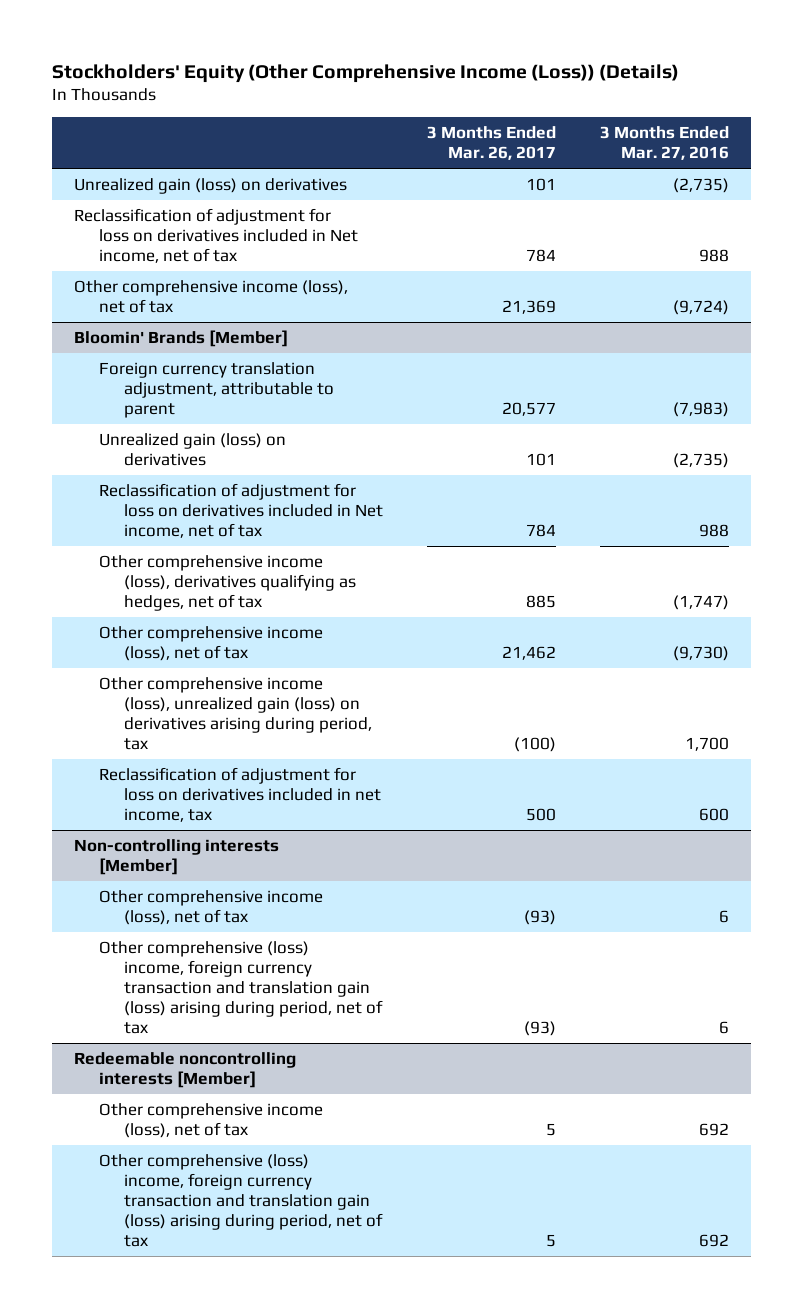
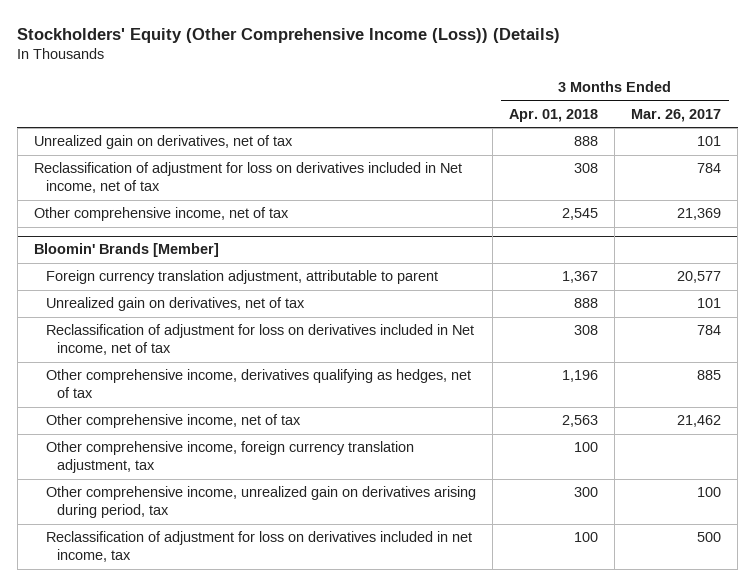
[599,126,729,161] 3 Months Ended Mar. 27, 2016 -> none
none -> [508,108,598,122] Apr. 01, 2018
[73,177,347,194] Unrealized gain (loss) on derivatives -> [34,135,294,150] Unrealized gain on derivatives, net of tax
[73,279,348,313] Other comprehensive income (loss), net of tax -> [34,207,290,222] Other comprehensive income, net of tax
[98,432,286,466] Unrealized gain (loss) on derivatives -> [45,297,305,312] Unrealized gain on derivatives, net of tax
[98,554,356,611] Other comprehensive income (loss), derivatives qualifying as hedges, net of tax -> [45,369,471,399] Other comprehensive income, derivatives qualifying as hedges, net of tax
[98,625,323,661] Other comprehensive income (loss), net of tax -> [45,414,301,429] Other comprehensive income, net of tax
none -> [45,441,414,474] Other comprehensive income, foreign currency translation adjustment, tax
[98,676,372,750] Other comprehensive income (loss), unrealized gain (loss) on derivatives arising during period, tax -> [45,486,476,519] Other comprehensive income, unrealized gain on derivatives arising during period, tax
[513,736,556,752] (100) -> [697,487,722,498] 100
[73,838,279,875] Non-controlling interests [Member] -> none
[98,889,323,925] Other comprehensive income (loss), net of tax -> none
[98,940,383,1034] Other comprehensive (loss) income, foreign currency transaction and translation gain (loss) arising during period, net of tax -> none
[73,1051,296,1088] Redeemable noncontrolling interests [Member] -> none
[98,1102,323,1138] Other comprehensive income (loss), net of tax -> none
[98,1153,383,1247] Other comprehensive (loss) income, foreign currency transaction and translation gain (loss) arising during period, net of tax -> none

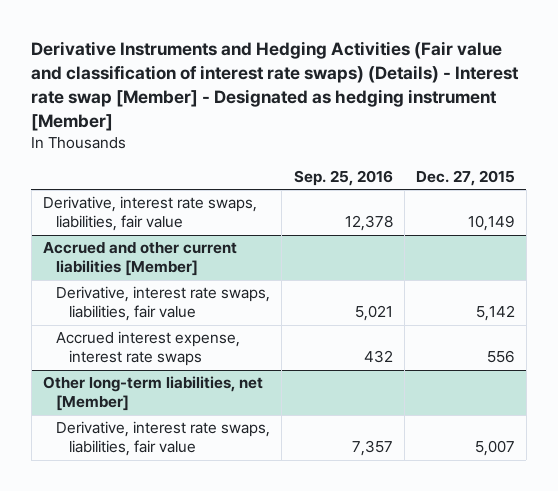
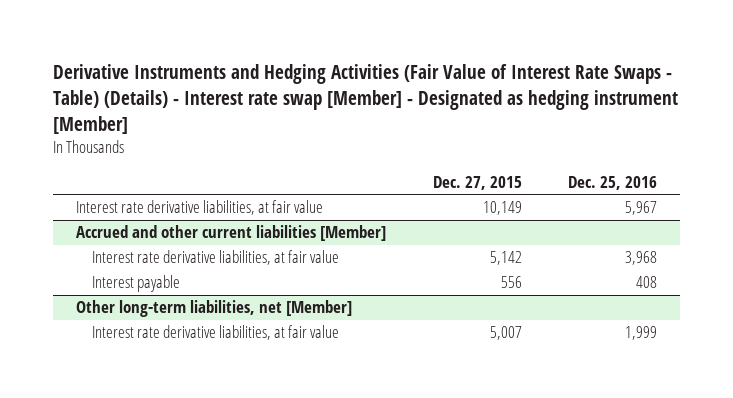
[31,41,520,132] Derivative Instruments and Hedging Activities (Fair value and classification of interest rate swaps) (Details) - Interest rate swap [Member] - Designated as hedging instrument [Member] -> [53,64,679,134] Derivative Instruments and Hedging Activities (Fair Value of Interest Rate Swaps - Table) (Details) - Interest rate swap [Member] - Designated as hedging instrument [Member]
[293,169,393,186] Sep. 25, 2016 -> none
none -> [567,175,657,190] Dec. 25, 2016
[43,196,258,232] Derivative, interest rate swaps, liabilities, fair value -> [76,200,324,216] Interest rate derivative liabilities, at fair value
[56,286,271,322] Derivative, interest rate swaps, liabilities, fair value -> [91,250,339,266] Interest rate derivative liabilities, at fair value
[56,331,241,367] Accrued interest expense, interest rate swaps -> [91,275,180,293] Interest payable
[56,421,271,457] Derivative, interest rate swaps, liabilities, fair value -> [91,325,339,341] Interest rate derivative liabilities, at fair value

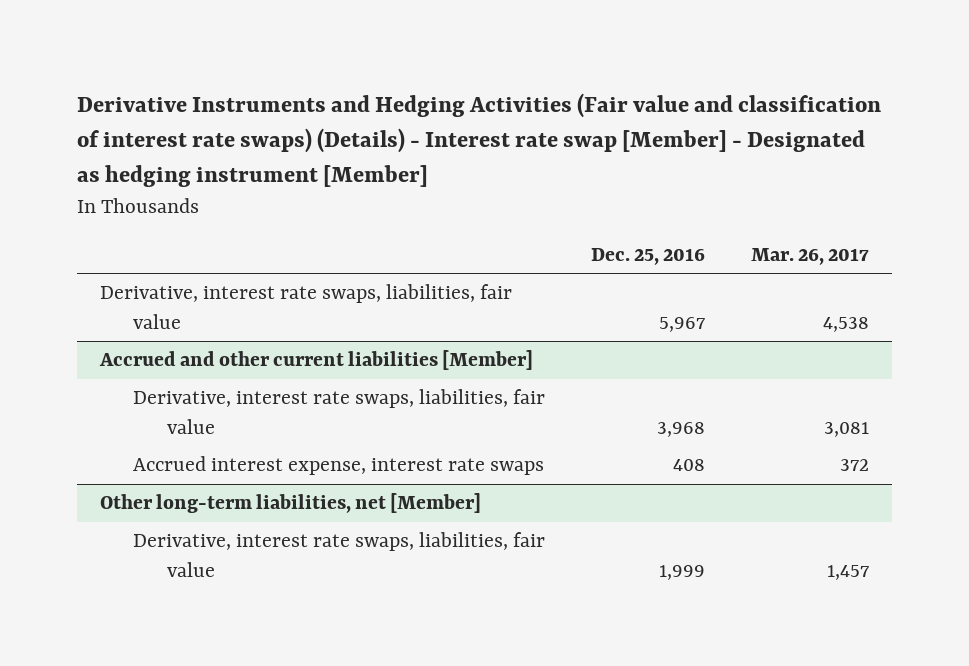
[53,64,679,134] Derivative Instruments and Hedging Activities (Fair Value of Interest Rate Swaps - Table) (Details) - Interest rate swap [Member] - Designated as hedging instrument [Member] -> [77,93,882,188] Derivative Instruments and Hedging Activities (Fair value and classification of interest rate swaps) (Details) - Interest rate swap [Member] - Designated as hedging instrument [Member]
[432,175,522,190] Dec. 27, 2015 -> none
none -> [751,247,870,265] Mar. 26, 2017
[76,200,324,216] Interest rate derivative liabilities, at fair value -> [100,284,513,329] Derivative, interest rate swaps, liabilities, fair value
[91,250,339,266] Interest rate derivative liabilities, at fair value -> [133,389,546,434] Derivative, interest rate swaps, liabilities, fair value
[91,275,180,293] Interest payable -> [133,456,545,476] Accrued interest expense, interest rate swaps
[91,325,339,341] Interest rate derivative liabilities, at fair value -> [133,532,546,577] Derivative, interest rate swaps, liabilities, fair value

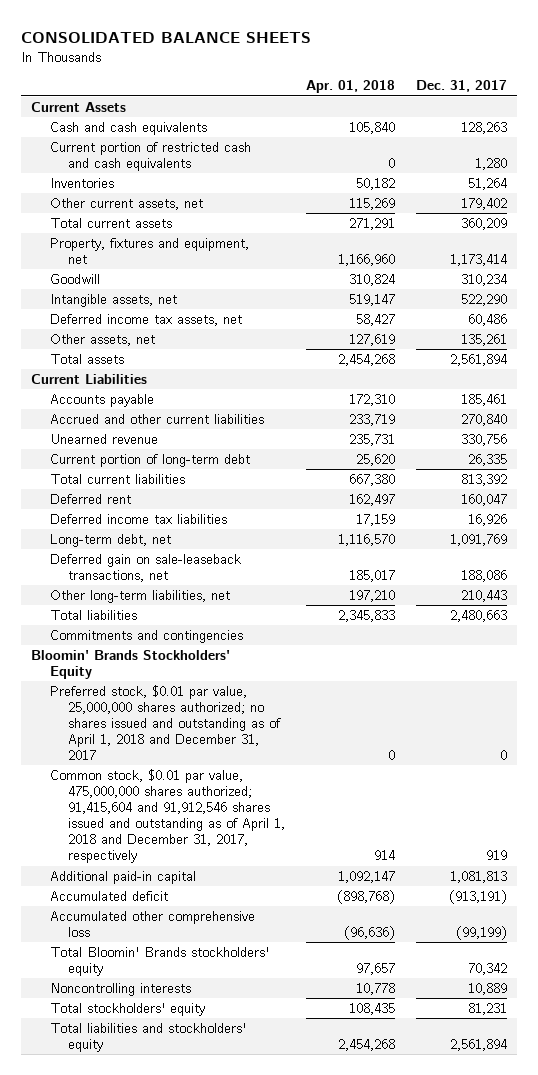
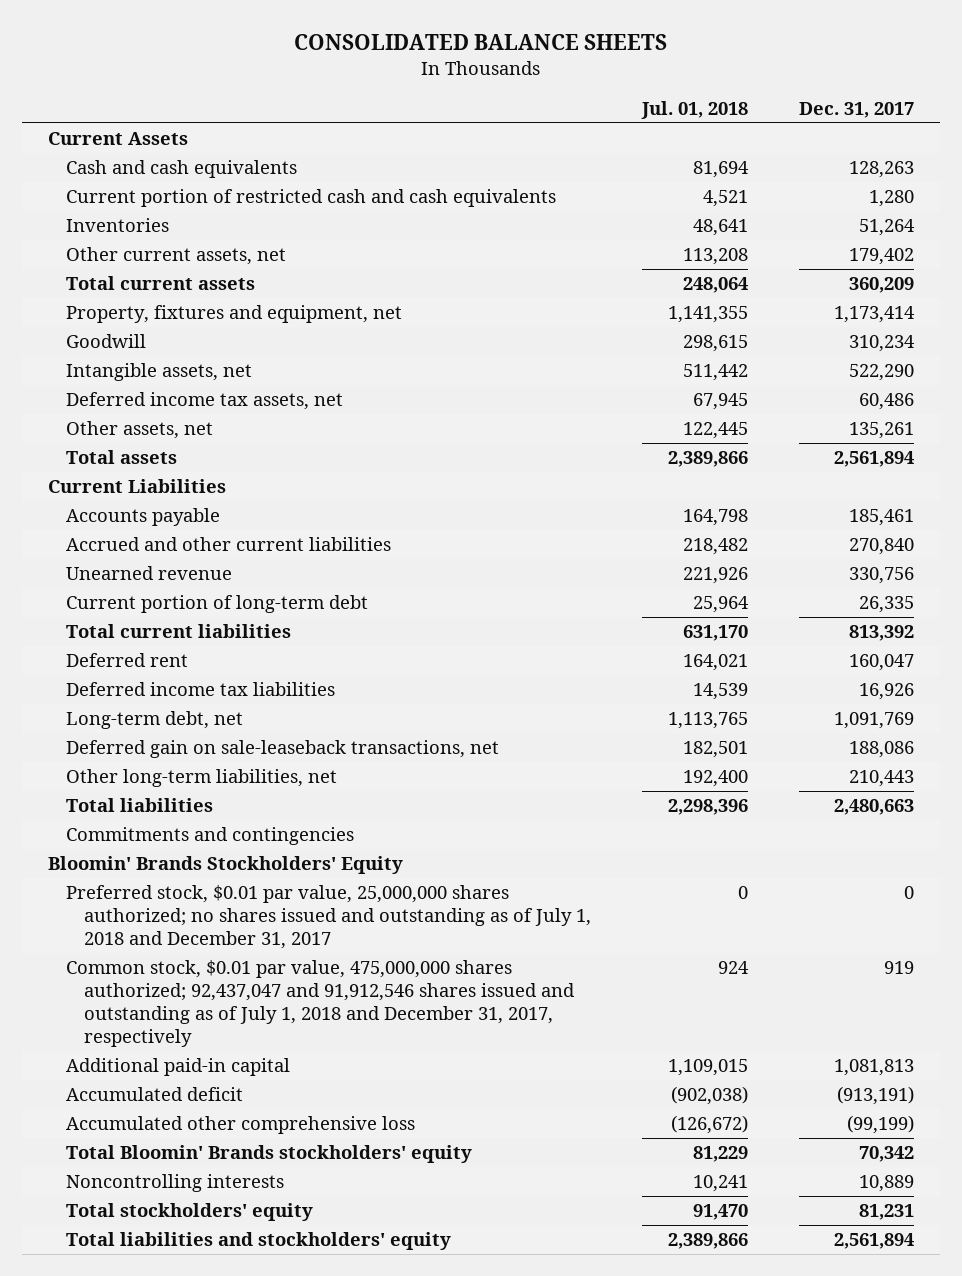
[305,80,395,94] Apr. 01, 2018 -> none
none -> [641,100,749,119] Jul. 01, 2018
[49,684,282,761] Preferred stock, $0.01 par value, 25,000,000 shares authorized; no shares issued and outstanding as of April 1, 2018 and December 31, 2017 -> [65,885,591,950] Preferred stock, $0.01 par value, 25,000,000 shares authorized; no shares issued and outstanding as of July 1, 2018 and December 31, 2017
[49,768,286,864] Common stock, $0.01 par value, 475,000,000 shares authorized; 91,415,604 and 91,912,546 shares issued and outstanding as of April 1, 2018 and December 31, 2017, respectively -> [65,960,575,1047] Common stock, $0.01 par value, 475,000,000 shares authorized; 92,437,047 and 91,912,546 shares issued and outstanding as of July 1, 2018 and December 31, 2017, respectively

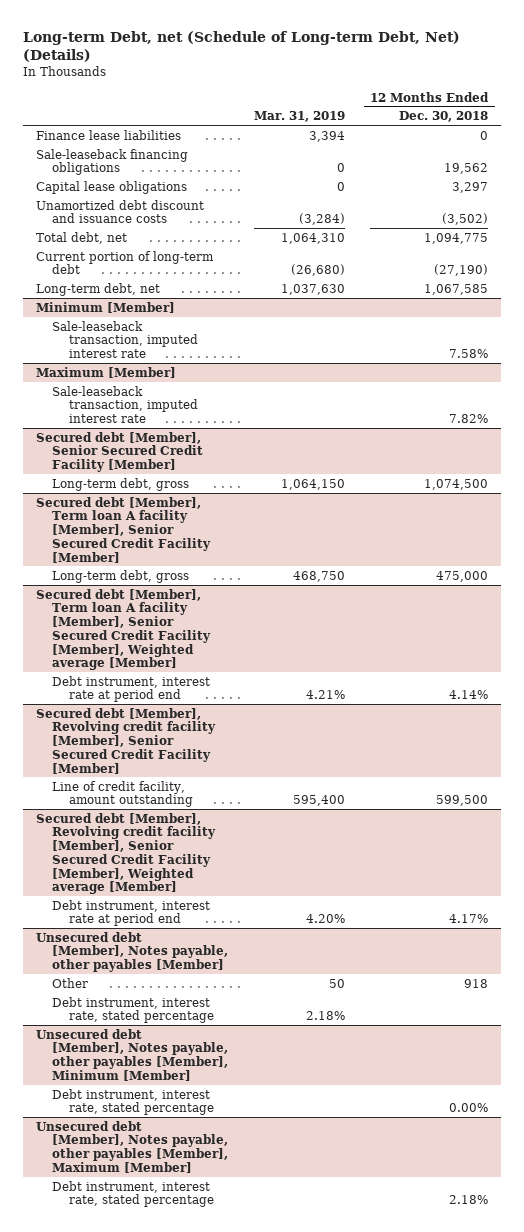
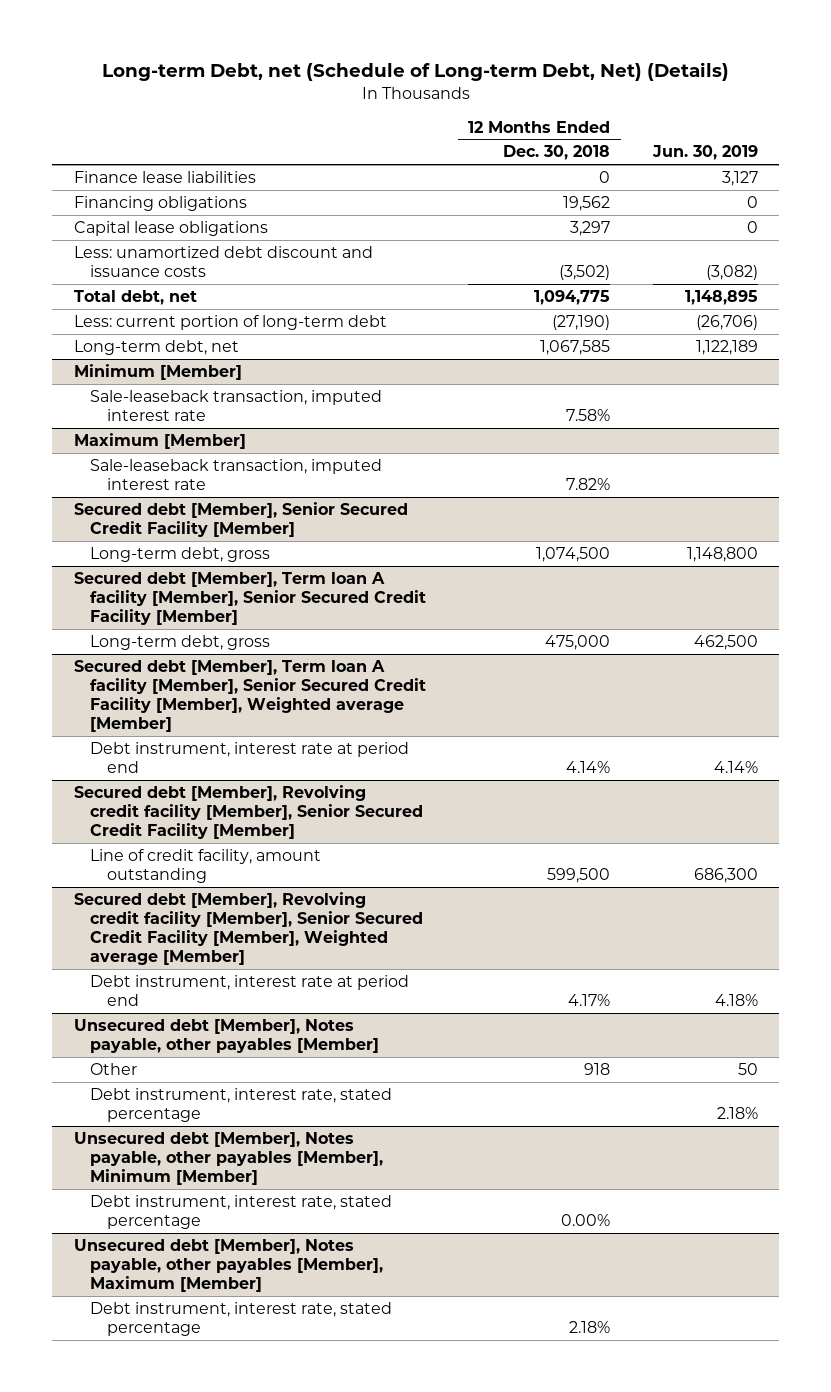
[253,111,345,123] Mar. 31, 2019 -> none
none -> [651,145,758,161] Jun. 30, 2019
[36,148,189,176] Sale-leaseback financing obligations -> [73,195,247,211] Financing obligations
[36,199,205,224] Unamortized debt discount and issuance costs -> [73,245,373,277] Less: unamortized debt discount and issuance costs
[36,250,215,275] Current portion of long-term debt -> [73,314,387,330] Less: current portion of long-term debt

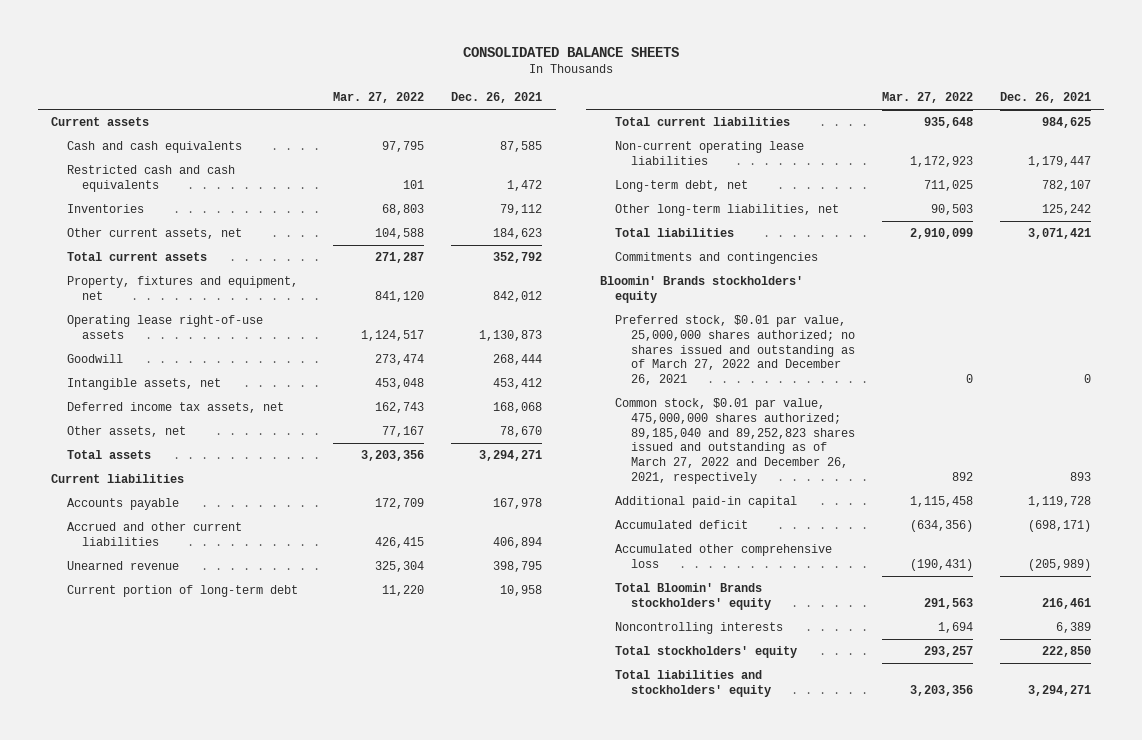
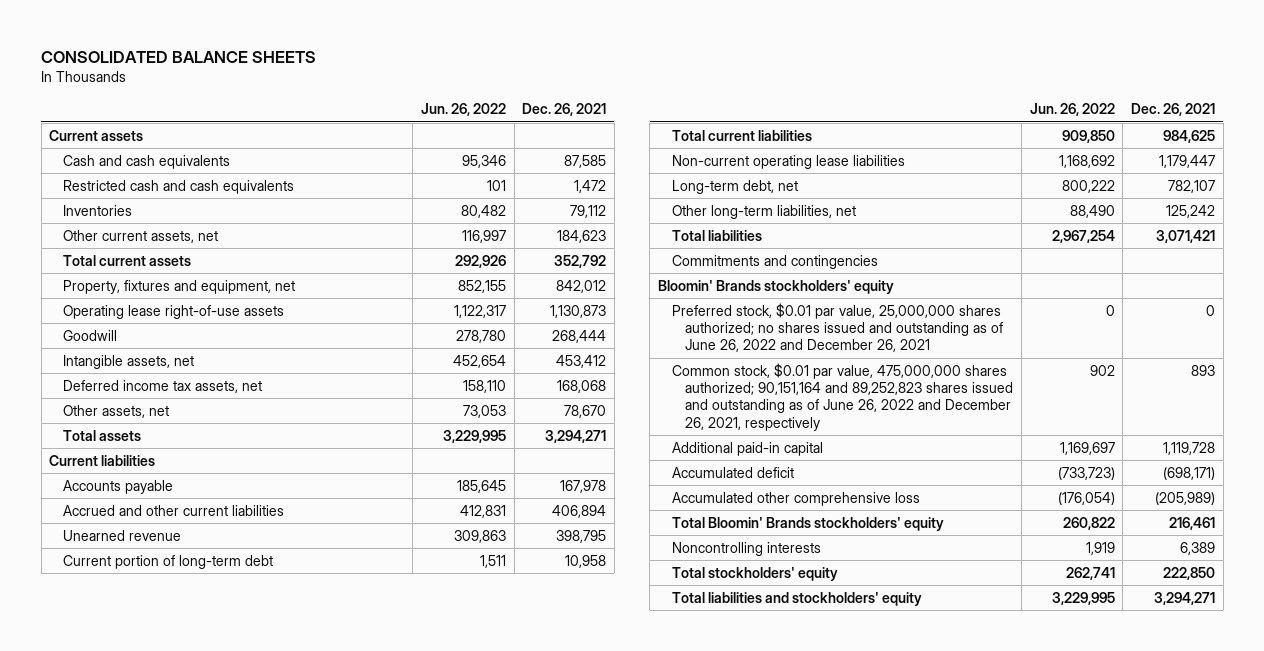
[333,92,425,104] Mar. 27, 2022 -> none
none -> [420,103,506,117] Jun. 26, 2022
[615,315,855,386] Preferred stock, $0.01 par value, 25,000,000 shares authorized; no shares issued and outstanding as of March 27, 2022 and December 26, 2021 -> [671,302,1004,353] Preferred stock, $0.01 par value, 25,000,000 shares authorized; no shares issued and outstanding as of June 26, 2022 and December 26, 2021
[615,398,855,485] Common stock, $0.01 par value, 475,000,000 shares authorized; 89,185,040 and 89,252,823 shares issued and outstanding as of March 27, 2022 and December 26, 2021, respectively -> [671,362,1014,431] Common stock, $0.01 par value, 475,000,000 shares authorized; 90,151,164 and 89,252,823 shares issued and outstanding as of June 26, 2022 and December 26, 2021, respectively

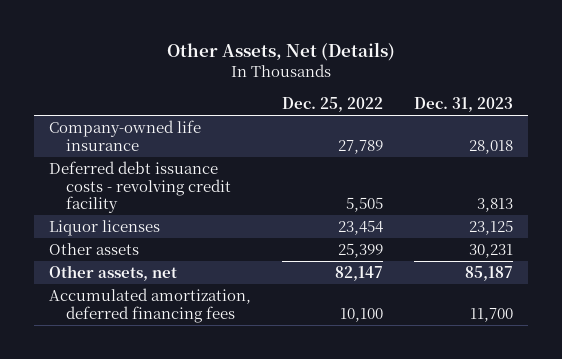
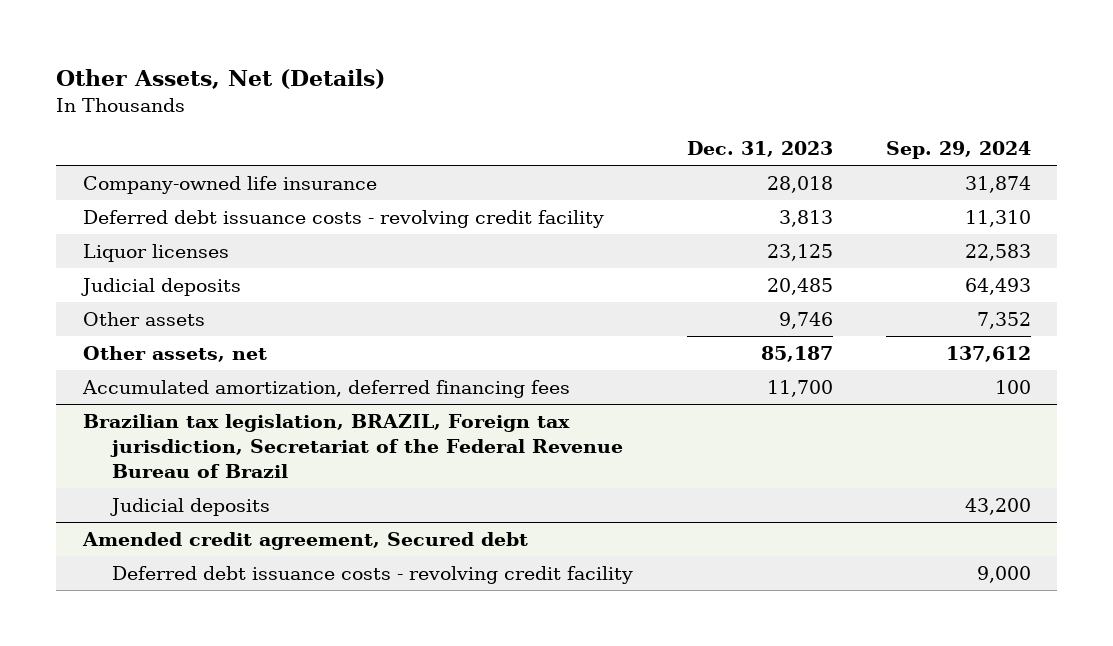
[282,97,384,113] Dec. 25, 2022 -> none
none -> [885,140,1031,159] Sep. 29, 2024
none -> [80,278,241,297] Judicial deposits
[468,243,513,258] 30,231 -> [778,312,833,330] 9,746
none -> [82,414,624,478] Brazilian tax legislation, BRAZIL, Foreign tax jurisdiction, Secretariat of the Federal Revenue Bureau of Brazil
none -> [110,498,271,517] Judicial deposits
none -> [81,532,528,551] Amended credit agreement, Secured debt
none -> [112,566,634,585] Deferred debt issuance costs - revolving credit facility

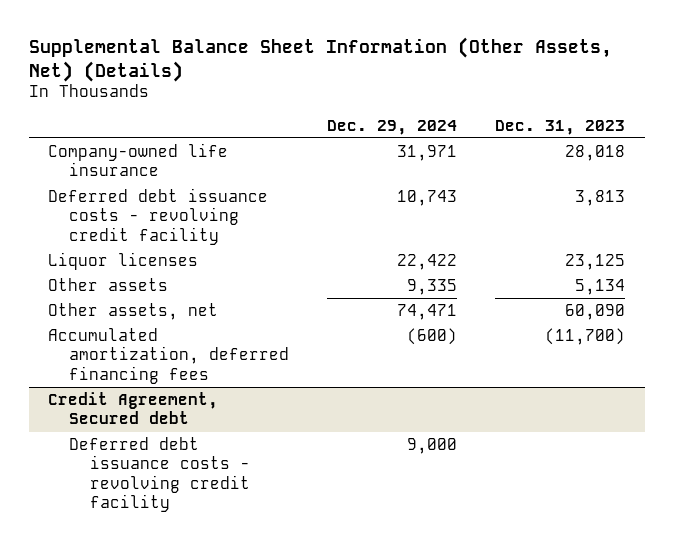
[56,68,386,89] Other Assets, Net (Details) -> [29,36,613,82] Supplemental Balance Sheet Information (Other Assets, Net) (Details)
[885,140,1031,159] Sep. 29, 2024 -> none
none -> [327,119,458,135] Dec. 29, 2024
[80,278,241,297] Judicial deposits -> none
[82,414,624,478] Brazilian tax legislation, BRAZIL, Foreign tax jurisdiction, Secretariat of the Federal Revenue Bureau of Brazil -> none
[110,498,271,517] Judicial deposits -> none
[778,312,833,330] 9,746 -> [575,278,626,295] 5,134
[760,346,833,363] 85,187 -> [565,303,626,320] 60,090
[766,380,833,398] 11,700 -> [545,327,626,345] (11,700)
[81,532,528,551] Amended credit agreement, Secured debt -> [48,391,219,425] Credit Agreement, Secured debt

